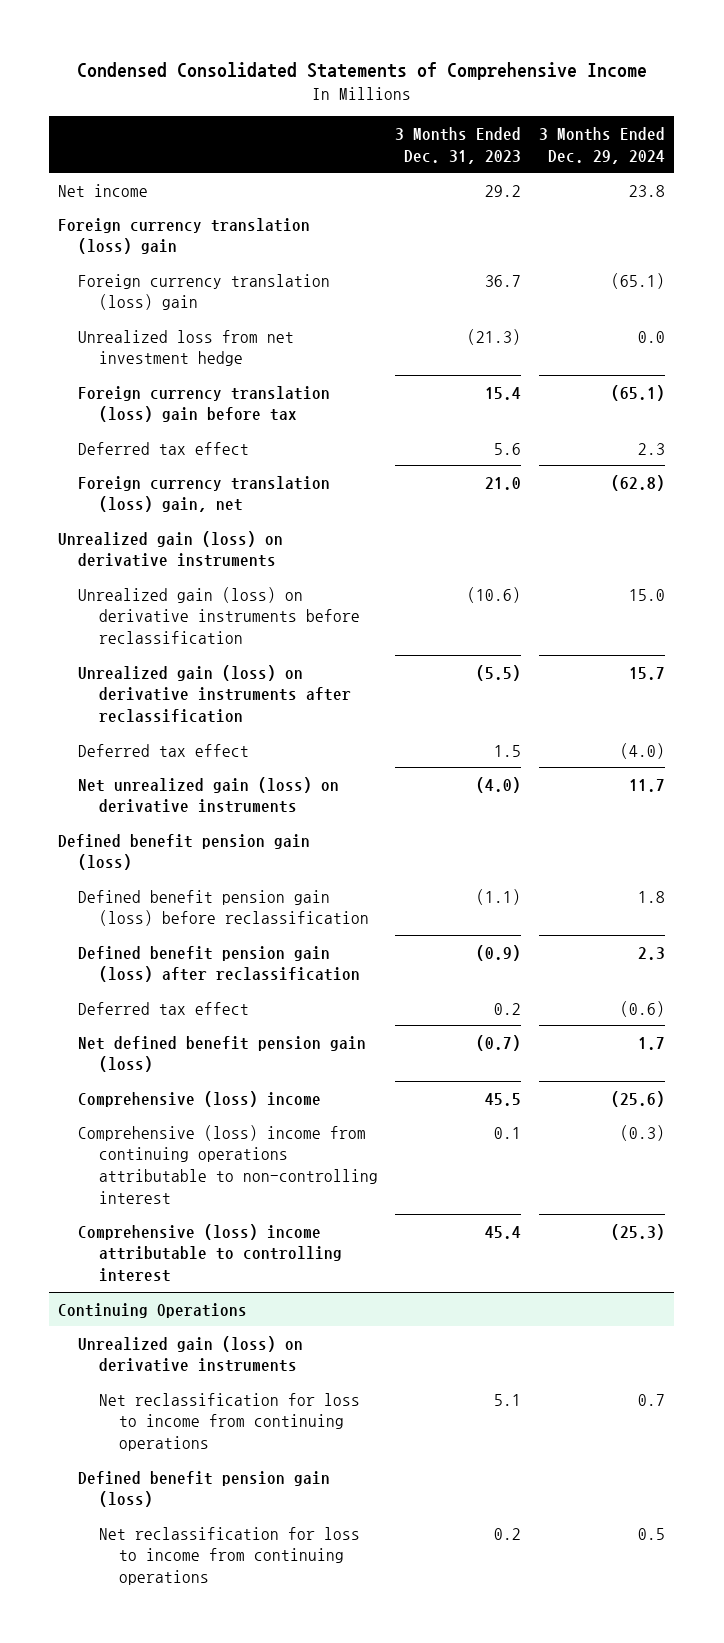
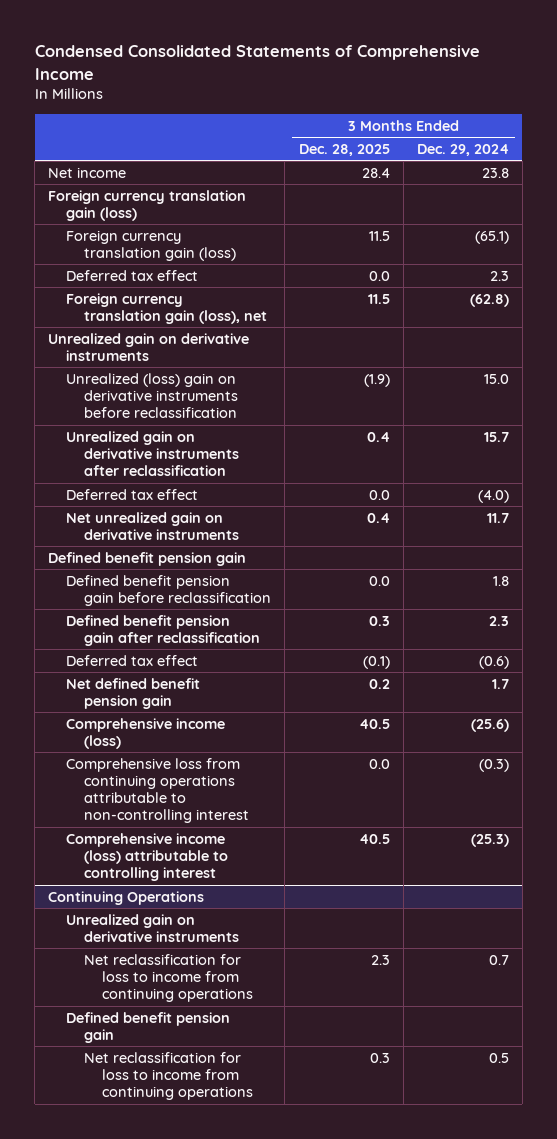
[395,126,522,164] 3 Months Ended Dec. 31, 2023 -> none
none -> [298,143,390,156] Dec. 28, 2025
[78,329,295,367] Unrealized loss from net investment hedge -> none
[78,385,331,423] Foreign currency translation (loss) gain before tax -> none
[58,217,311,255] Foreign currency translation (loss) gain -> [48,189,247,221] Foreign currency translation gain (loss)
[78,273,331,311] Foreign currency translation (loss) gain -> [66,229,237,261] Foreign currency translation gain (loss)
[78,475,331,513] Foreign currency translation (loss) gain, net -> [66,292,268,324] Foreign currency translation gain (loss), net
[58,530,284,568] Unrealized gain (loss) on derivative instruments -> [48,332,250,361] Unrealized gain on derivative instruments
[78,586,360,644] Unrealized gain (loss) on derivative instruments before reclassification -> [66,372,239,419] Unrealized (loss) gain on derivative instruments before reclassification
[78,664,351,723] Unrealized gain (loss) on derivative instruments after reclassification -> [66,430,240,477] Unrealized gain on derivative instruments after reclassification
[78,776,340,814] Net unrealized gain (loss) on derivative instruments -> [66,511,240,540] Net unrealized gain on derivative instruments
[58,833,311,871] Defined benefit pension gain (loss) -> [48,551,247,566] Defined benefit pension gain
[78,889,369,927] Defined benefit pension gain (loss) before reclassification -> [66,574,272,606] Defined benefit pension gain before reclassification
[78,945,360,983] Defined benefit pension gain (loss) after reclassification -> [66,614,261,646] Defined benefit pension gain after reclassification
[78,1035,367,1073] Net defined benefit pension gain (loss) -> [66,677,201,709] Net defined benefit pension gain
[78,1090,322,1107] Comprehensive (loss) income -> [66,717,226,749] Comprehensive income (loss)
[78,1124,378,1204] Comprehensive (loss) income from continuing operations attributable to non-controlling interest -> [66,757,250,824] Comprehensive loss from continuing operations attributable to non-controlling interest
[78,1223,342,1282] Comprehensive (loss) income attributable to controlling interest -> [66,832,229,882] Comprehensive income (loss) attributable to controlling interest
[78,1335,304,1373] Unrealized gain (loss) on derivative instruments -> [66,913,240,942] Unrealized gain on derivative instruments
[78,1470,331,1508] Defined benefit pension gain (loss) -> [66,1011,231,1043] Defined benefit pension gain

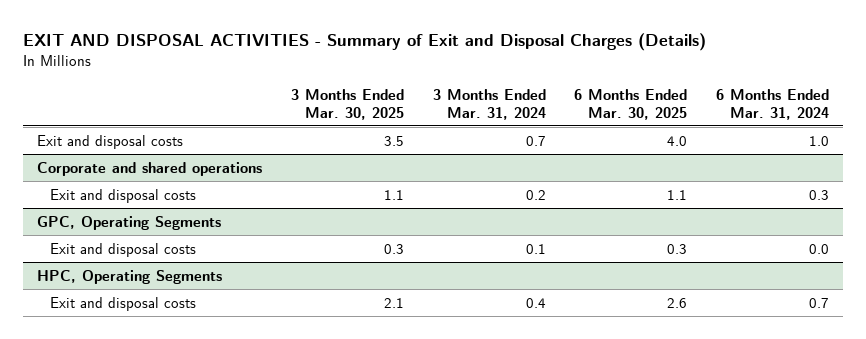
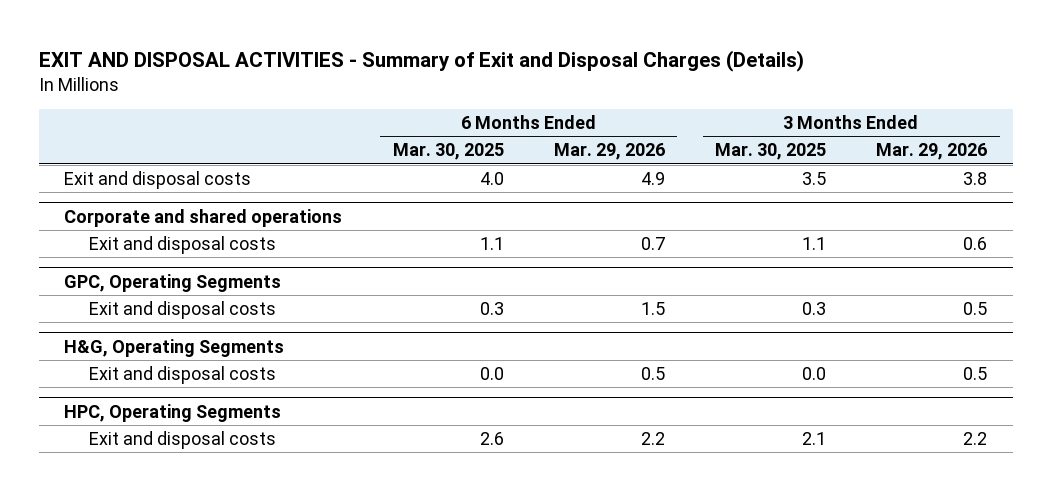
[432,88,546,120] 3 Months Ended Mar. 31, 2024 -> none
[715,88,829,120] 6 Months Ended Mar. 31, 2024 -> none
none -> [553,143,665,161] Mar. 29, 2026
none -> [876,143,988,161] Mar. 29, 2026
none -> [64,338,285,357] H&G, Operating Segments
none -> [89,366,277,385] Exit and disposal costs

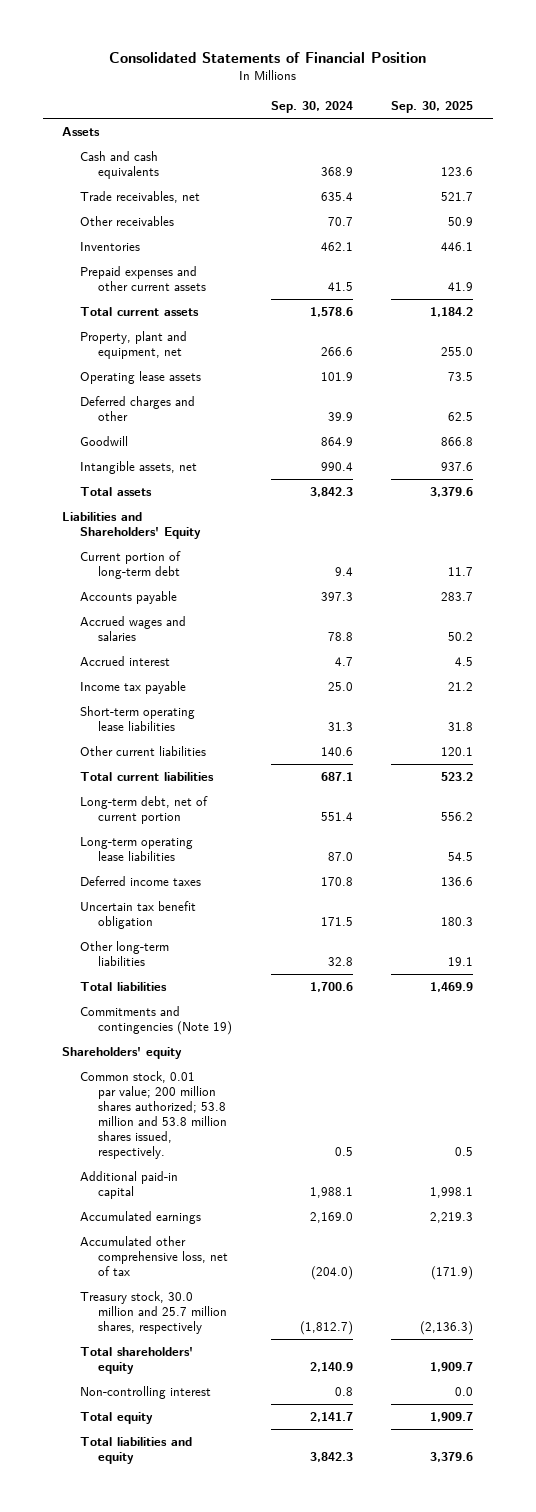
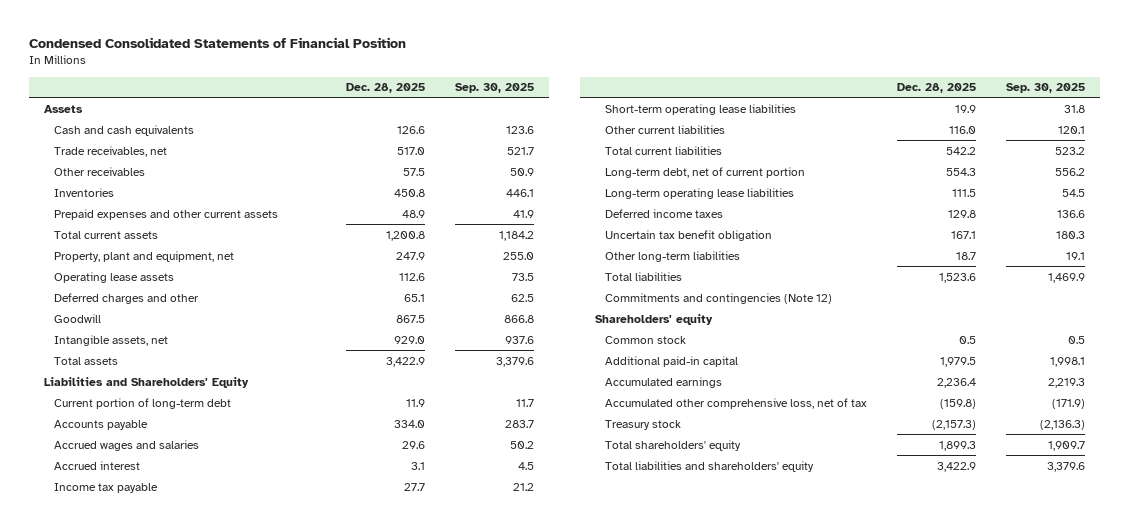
[108,52,426,64] Consolidated Statements of Financial Position -> [28,36,406,48] Condensed Consolidated Statements of Financial Position
[270,101,353,114] Sep. 30, 2024 -> none
none -> [346,83,426,94] Dec. 28, 2025
[80,1006,233,1036] Commitments and contingencies (Note 19) -> [604,292,832,304] Commitments and contingencies (Note 12)
[80,1071,228,1159] Common stock, 0.01 par value; 200 million shares authorized; 53.8 million and 53.8 million shares issued, respectively. -> [604,335,686,344] Common stock
[80,1291,228,1335] Treasury stock, 30.0 million and 25.7 million shares, respectively -> [604,419,681,430] Treasury stock
[80,1386,212,1400] Non-controlling interest -> none
[80,1412,154,1425] Total equity -> none
[80,1437,193,1465] Total liabilities and equity -> [604,460,814,472] Total liabilities and shareholders' equity

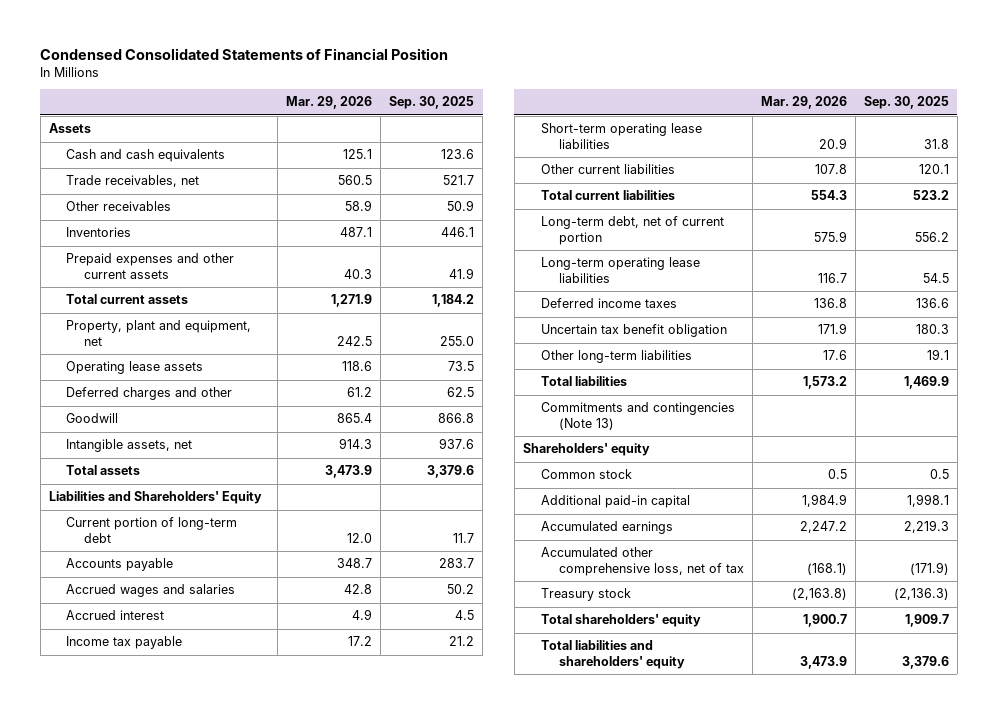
[346,83,426,94] Dec. 28, 2025 -> none
none -> [286,96,373,110] Mar. 29, 2026
[604,292,832,304] Commitments and contingencies (Note 12) -> [540,402,735,431] Commitments and contingencies (Note 13)

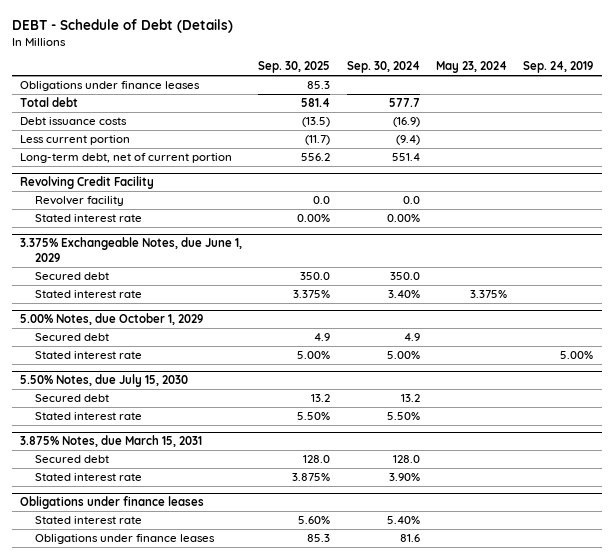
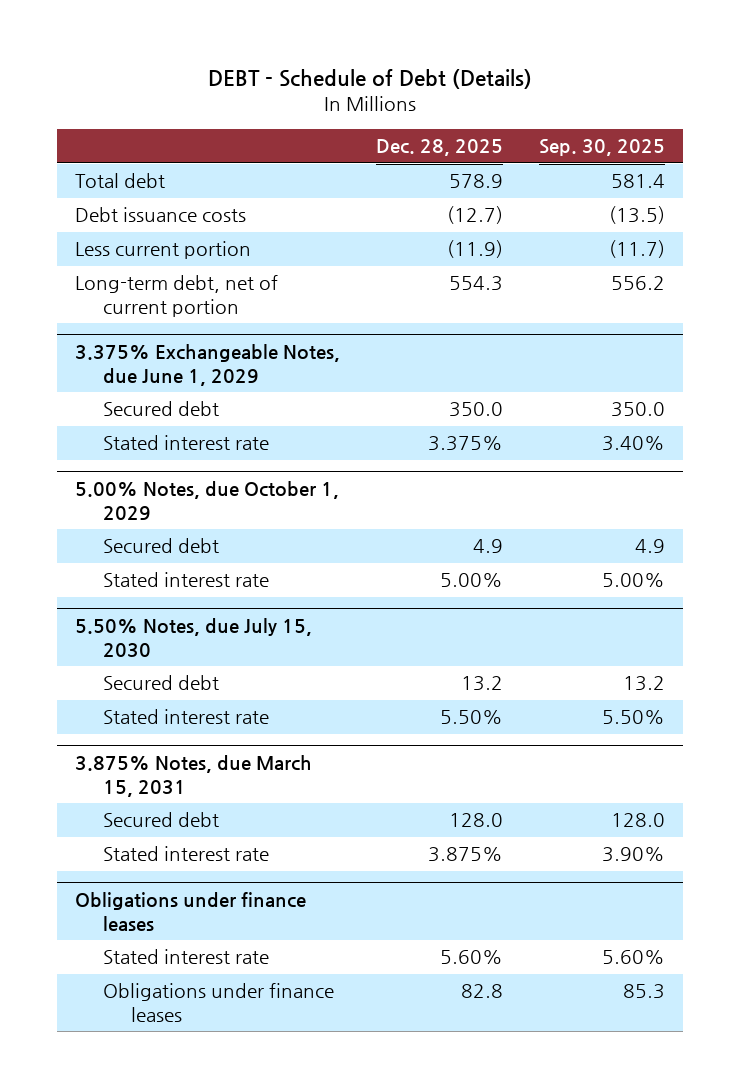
[346,61,420,74] Sep. 30, 2024 -> none
[436,61,508,74] May 23, 2024 -> none
[523,61,594,74] Sep. 24, 2019 -> none
none -> [375,139,503,157] Dec. 28, 2025
[19,81,200,92] Obligations under finance leases -> none
[19,176,154,190] Revolving Credit Facility -> none
[34,196,124,207] Revolver facility -> none
[34,214,142,223] Stated interest rate -> none
[293,290,331,299] 3.375% -> [602,436,666,452] 3.40%
[292,473,331,482] 3.875% -> [602,847,666,863] 3.90%

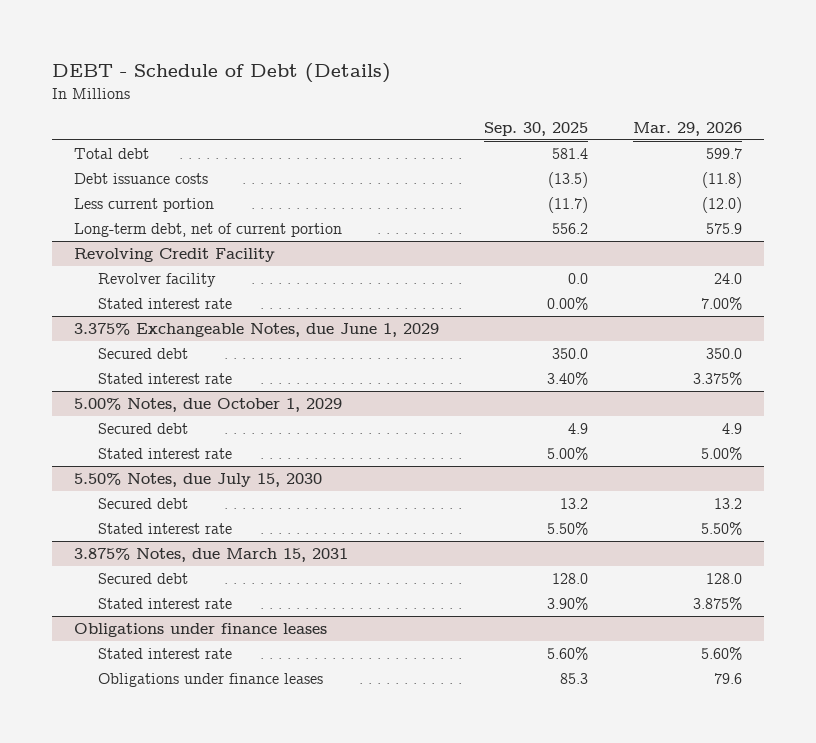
[375,139,503,157] Dec. 28, 2025 -> none
none -> [632,121,742,136] Mar. 29, 2026
none -> [74,248,276,263] Revolving Credit Facility
none -> [98,273,217,288] Revolver facility
none -> [98,298,233,310] Stated interest rate

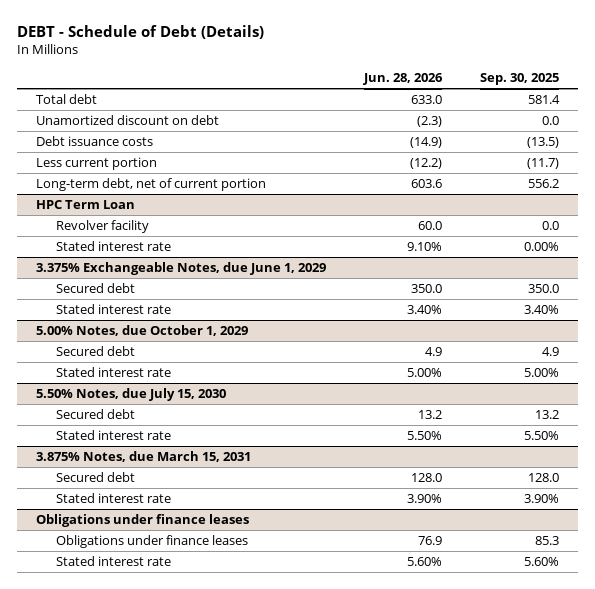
[632,121,742,136] Mar. 29, 2026 -> none
none -> [363,73,444,86] Jun. 28, 2026
none -> [36,114,220,125] Unamortized discount on debt
[74,248,276,263] Revolving Credit Facility -> none
none -> [36,199,136,209] HPC Term Loan
[98,648,233,660] Stated interest rate -> [56,555,172,566] Stated interest rate

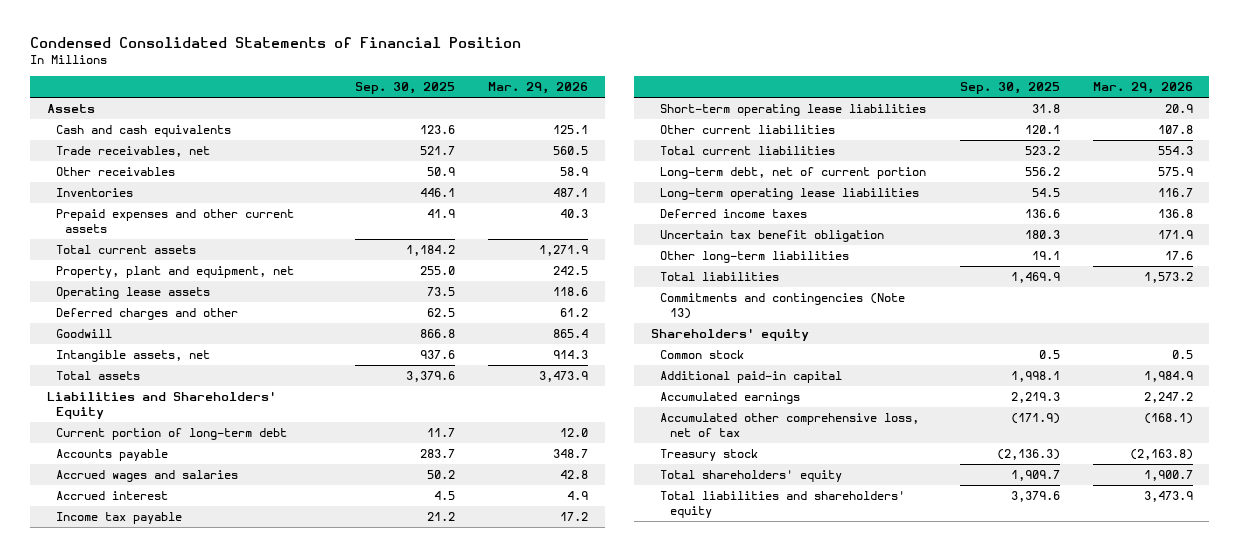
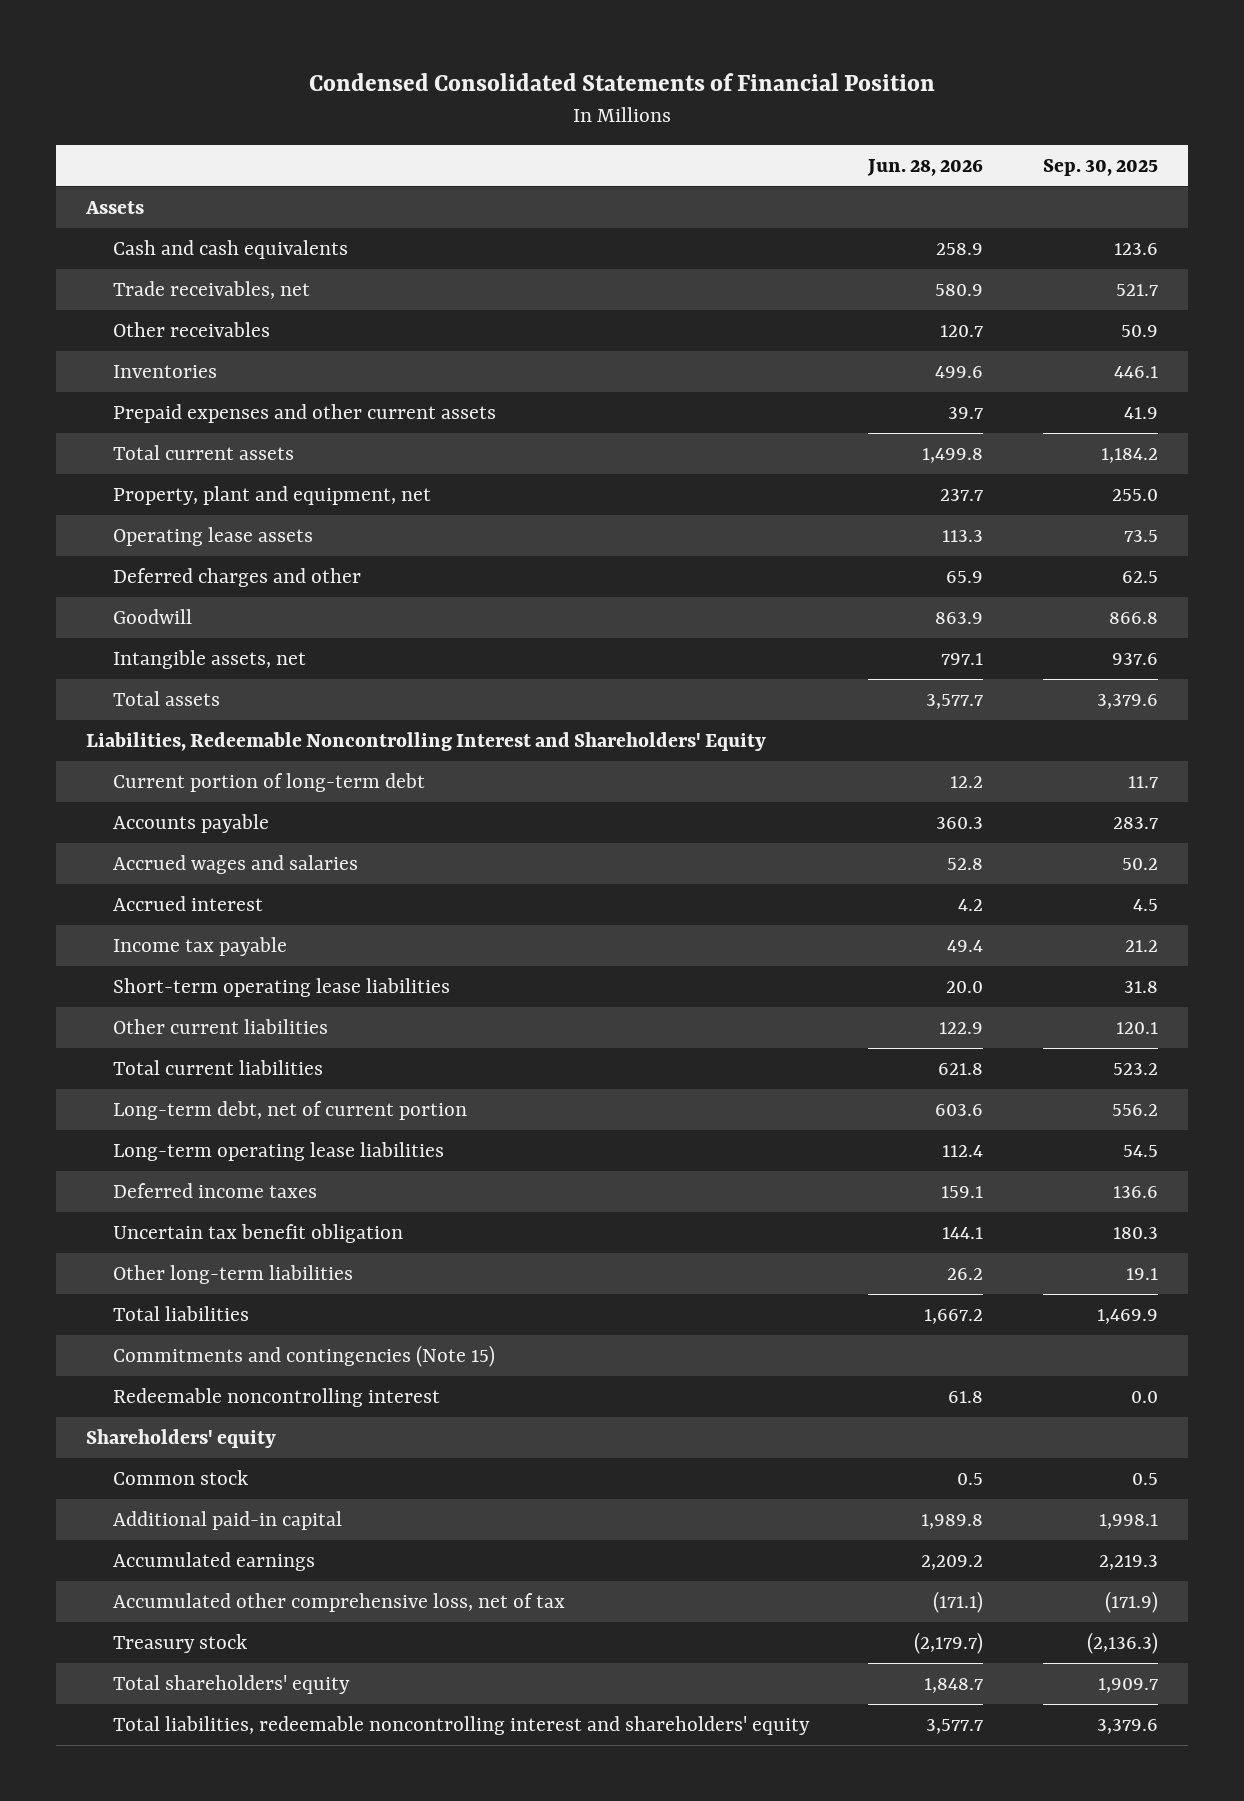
[488,82,589,95] Mar. 29, 2026 -> none
none -> [867,158,984,176] Jun. 28, 2026
[46,391,276,420] Liabilities and Shareholders' Equity -> [85,731,766,751] Liabilities, Redeemable Noncontrolling Interest and Shareholders' Equity
[660,293,906,320] Commitments and contingencies (Note 13) -> [112,1344,495,1367] Commitments and contingencies (Note 15)
none -> [112,1387,440,1407] Redeemable noncontrolling interest
[660,491,906,519] Total liabilities and shareholders' equity -> [112,1715,810,1735] Total liabilities, redeemable noncontrolling interest and shareholders' equity

